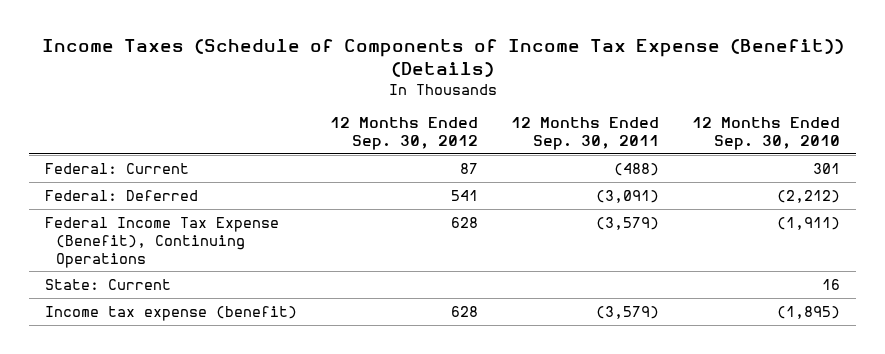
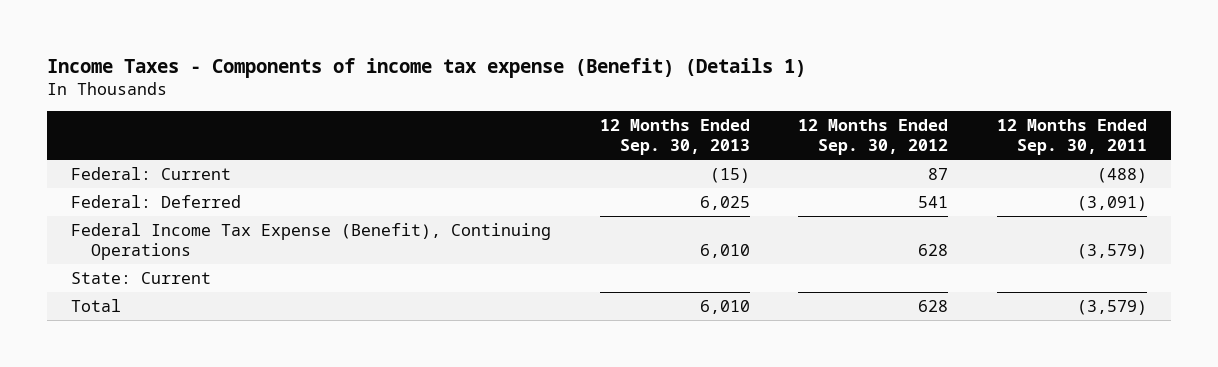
[41,38,844,77] Income Taxes (Schedule of Components of Income Tax Expense (Benefit)) (Details) -> [47,57,807,78] Income Taxes - Components of income tax expense (Benefit) (Details 1)
[691,117,840,150] 12 Months Ended Sep. 30, 2010 -> none
none -> [599,119,750,156] 12 Months Ended Sep. 30, 2013
[45,305,298,321] Income tax expense (benefit) -> [71,299,122,313] Total

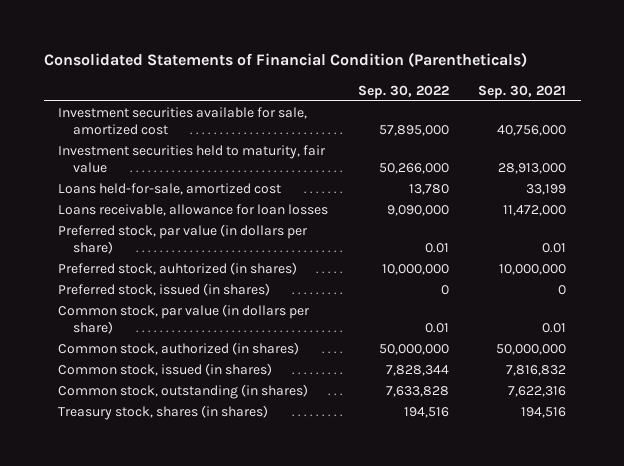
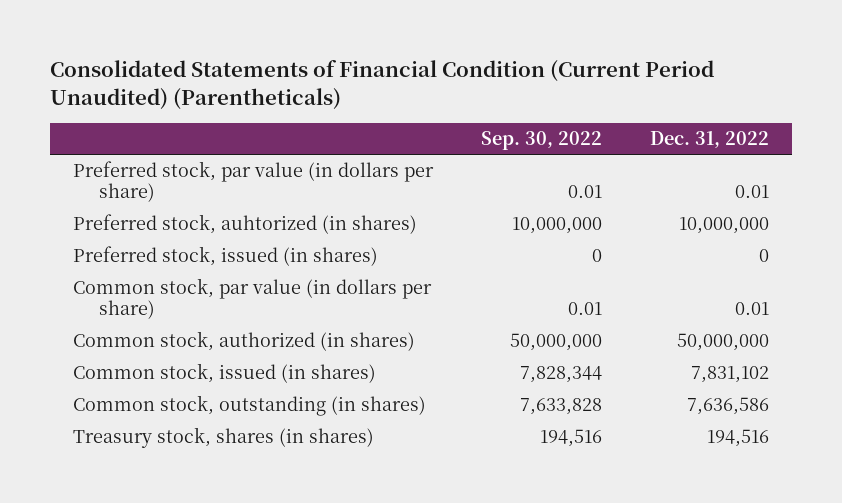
[43,52,527,68] Consolidated Statements of Financial Condition (Parentheticals) -> [49,60,714,110] Consolidated Statements of Financial Condition (Current Period Unaudited) (Parentheticals)
[478,84,567,99] Sep. 30, 2021 -> none
none -> [649,131,769,149] Dec. 31, 2022
[58,106,308,135] Investment securities available for sale, amortized cost -> none
[58,144,327,173] Investment securities held to maturity, fair value -> none
[58,182,282,195] Loans held-for-sale, amortized cost -> none
[58,203,329,216] Loans receivable, allowance for loan losses -> none

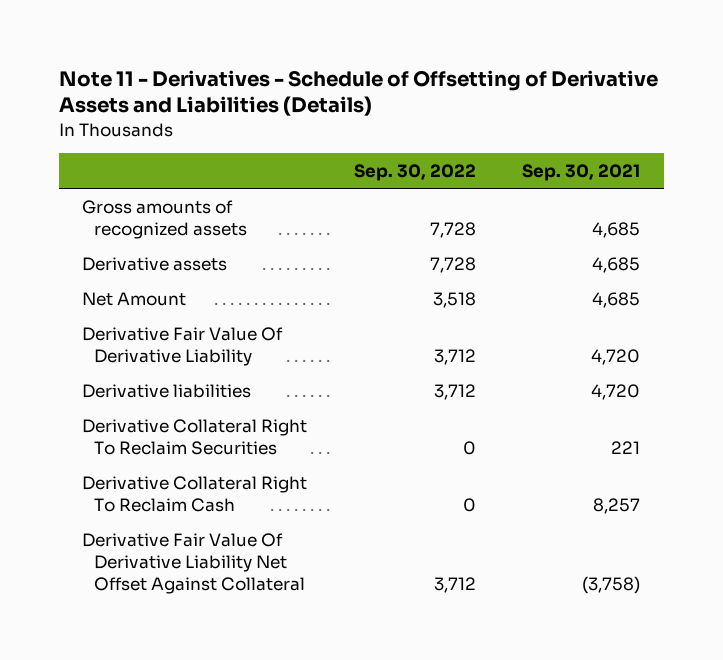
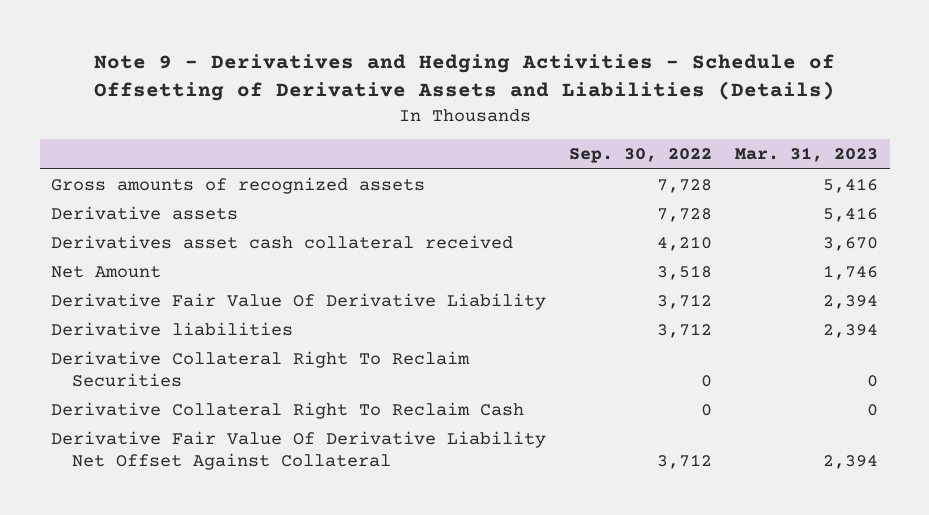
[58,69,658,117] Note 11 - Derivatives - Schedule of Offsetting of Derivative Assets and Liabilities (Details) -> [93,53,835,102] Note 9 - Derivatives and Hedging Activities - Schedule of Offsetting of Derivative Assets and Liabilities (Details)
[522,163,641,181] Sep. 30, 2021 -> none
none -> [735,147,879,163] Mar. 31, 2023
none -> [51,234,514,249] Derivatives asset cash collateral received

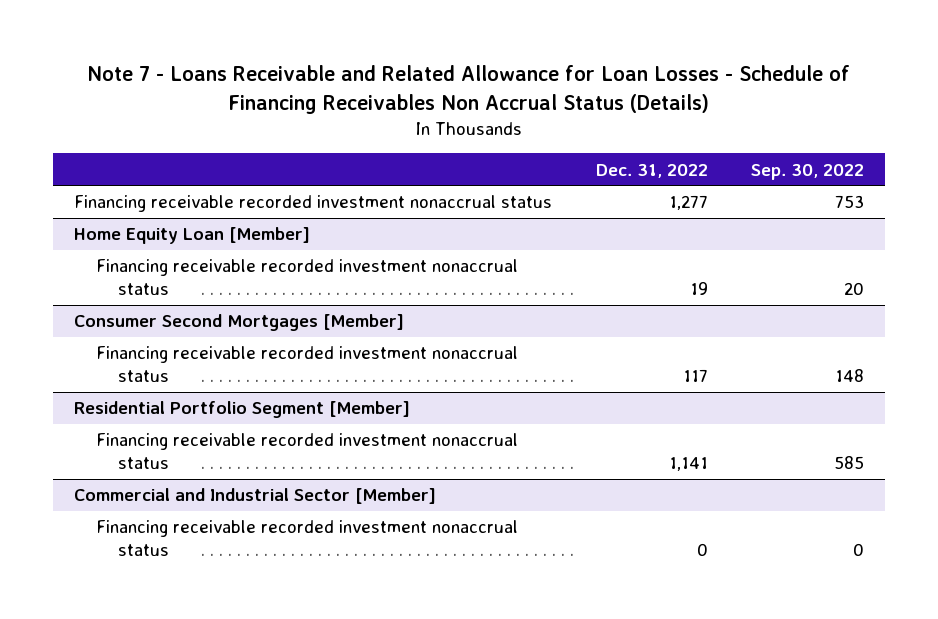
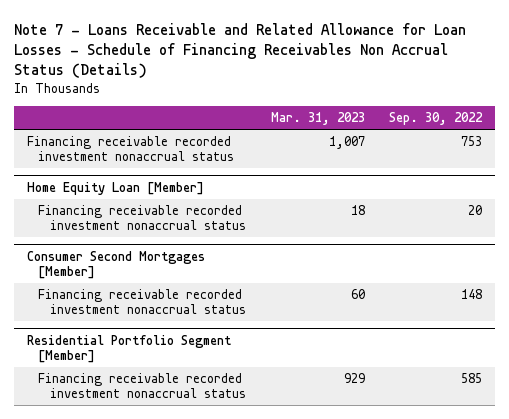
[595,163,708,178] Dec. 31, 2022 -> none
none -> [270,112,365,126] Mar. 31, 2023
[74,488,437,505] Commercial and Industrial Sector [Member] -> none
[96,520,519,556] Financing receivable recorded investment nonaccrual status -> none

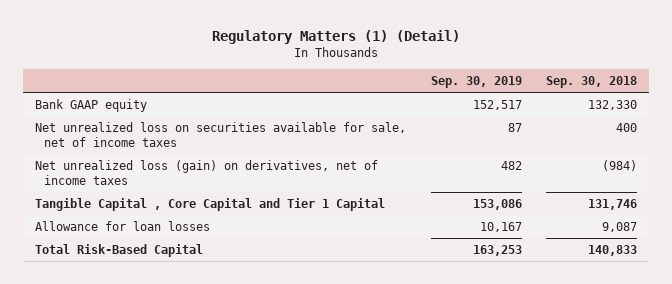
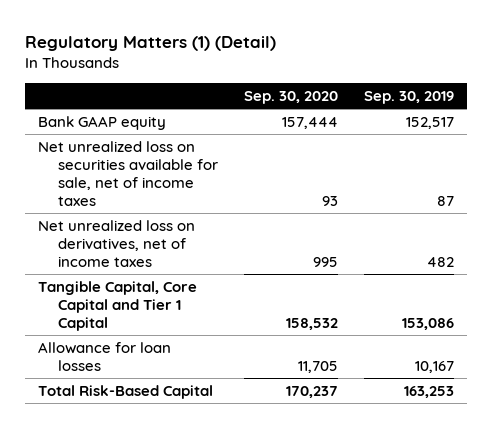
[546,75,638,88] Sep. 30, 2018 -> none
none -> [244,90,339,104] Sep. 30, 2020
[35,159,379,185] Net unrealized loss (gain) on derivatives, net of income taxes -> [38,219,196,267] Net unrealized loss on derivatives, net of income taxes
[35,197,386,211] Tangible Capital , Core Capital and Tier 1 Capital -> [38,280,198,331] Tangible Capital, Core Capital and Tier 1 Capital

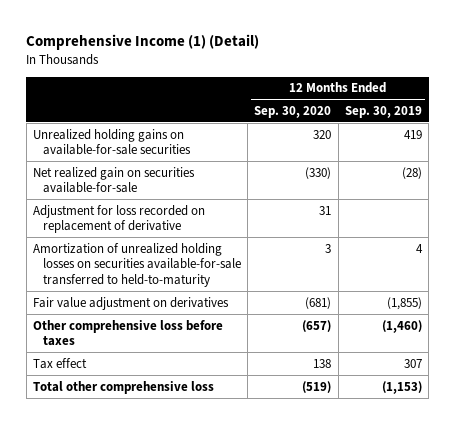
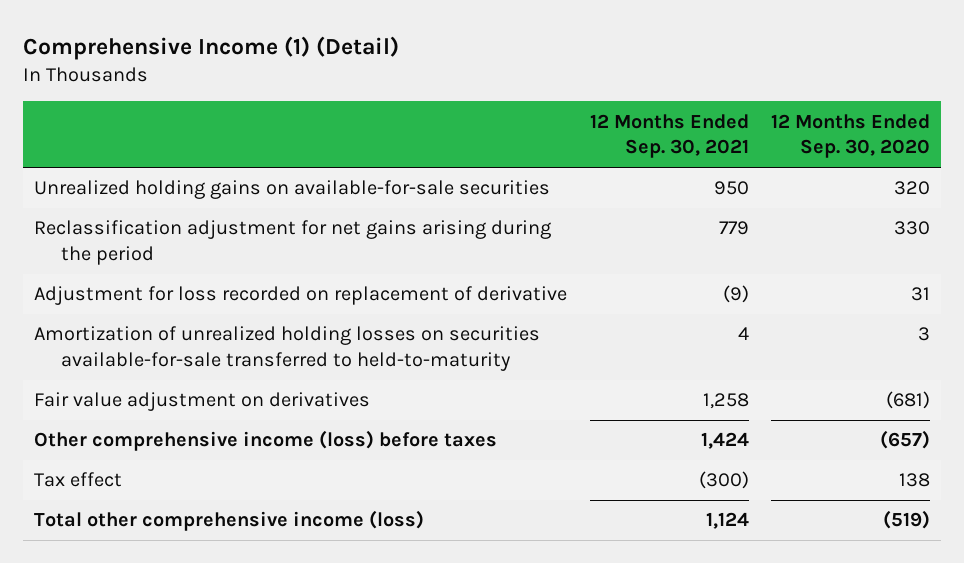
[344,105,422,118] Sep. 30, 2019 -> none
none -> [589,113,749,159] 12 Months Ended Sep. 30, 2021
[32,166,195,194] Net realized gain on securities available-for-sale -> [34,220,552,266] Reclassification adjustment for net gains arising during the period
[305,166,332,179] (330) -> [893,221,930,236] 330
[32,319,223,347] Other comprehensive loss before taxes -> [34,430,498,452] Other comprehensive income (loss) before taxes
[32,380,214,394] Total other comprehensive loss -> [34,510,425,532] Total other comprehensive income (loss)

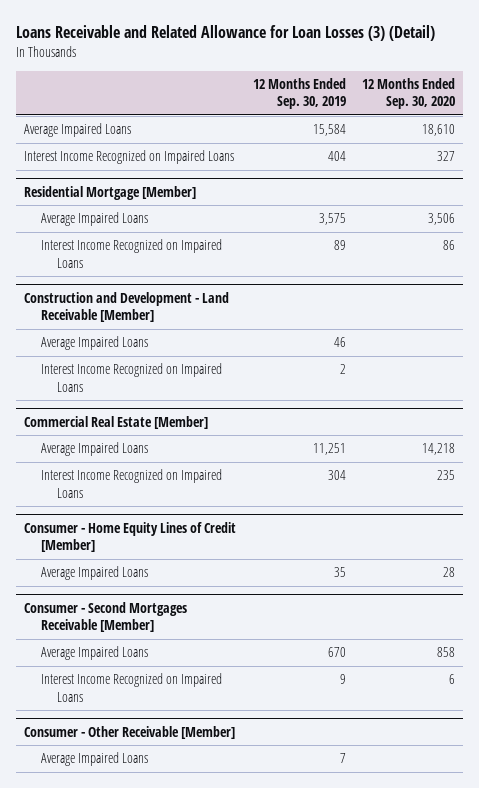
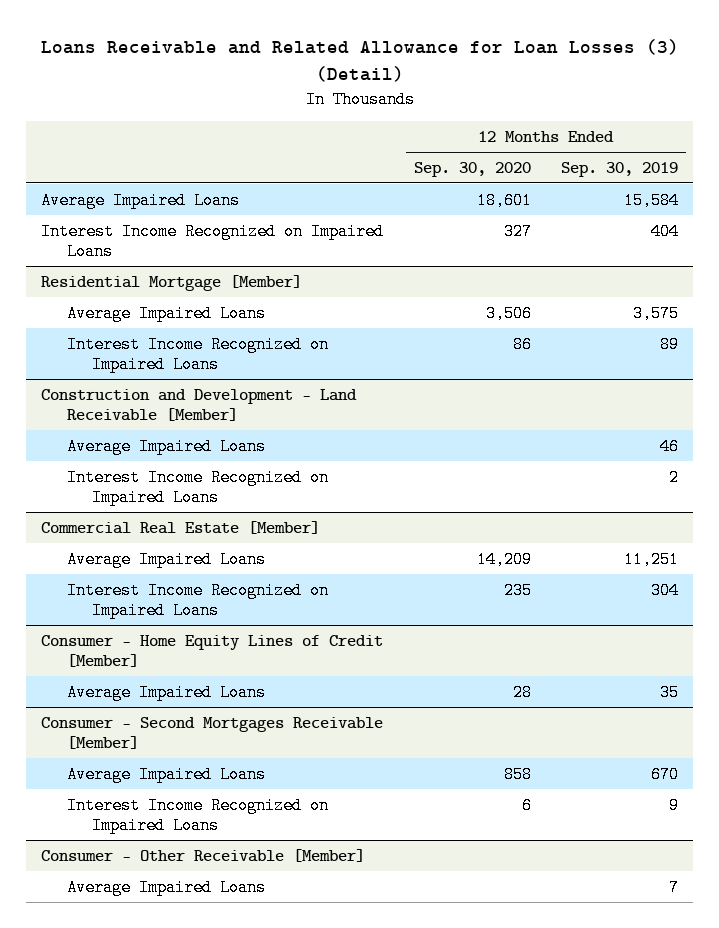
[421,124,455,137] 18,610 -> [476,191,532,209] 18,601
[421,443,455,456] 14,218 -> [476,550,532,568] 14,209

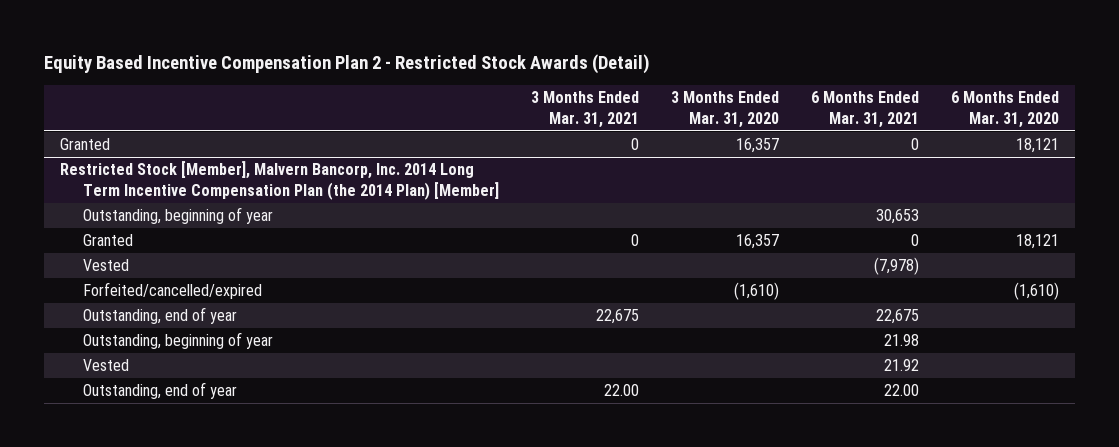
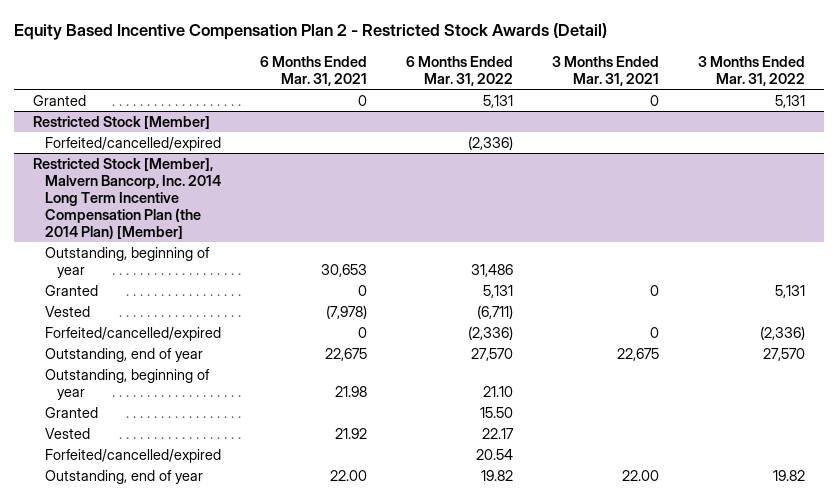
[671,91,780,128] 3 Months Ended Mar. 31, 2020 -> none
[951,91,1060,128] 6 Months Ended Mar. 31, 2020 -> none
none -> [405,55,513,86] 6 Months Ended Mar. 31, 2022
none -> [697,55,805,86] 3 Months Ended Mar. 31, 2022
none -> [33,115,211,129] Restricted Stock [Member]
none -> [45,136,222,151] Forfeited/cancelled/expired
none -> [45,326,222,341] Forfeited/cancelled/expired
none -> [45,406,99,418] Granted
[83,282,263,300] Forfeited/cancelled/expired -> [45,448,222,463] Forfeited/cancelled/expired

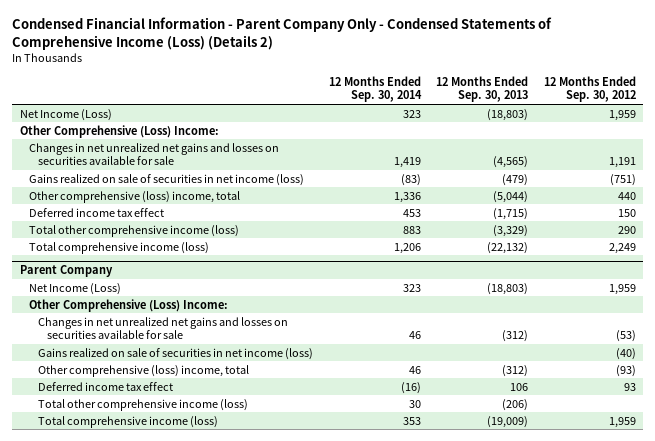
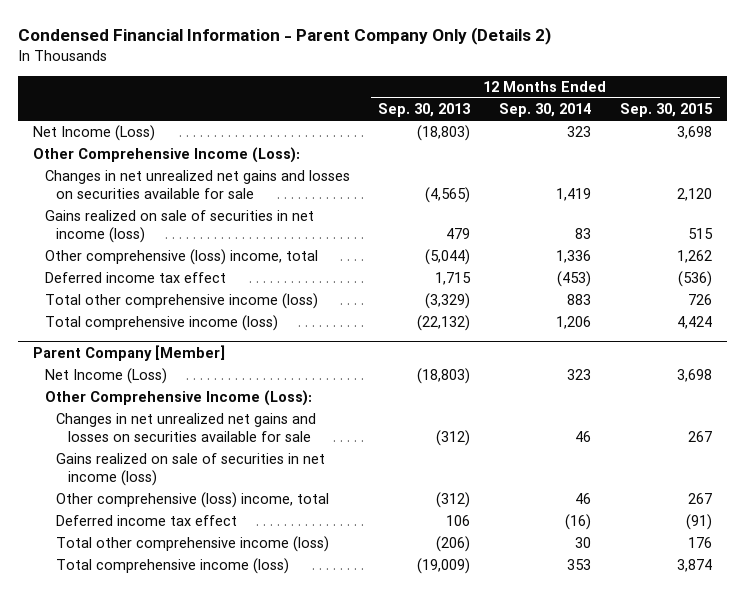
[11,17,552,50] Condensed Financial Information - Parent Company Only - Condensed Statements of Comprehensive Income (Loss) (Details 2) -> [18,27,552,46] Condensed Financial Information - Parent Company Only (Details 2)
[543,76,636,103] 12 Months Ended Sep. 30, 2012 -> none
none -> [620,103,714,118] Sep. 30, 2015
[19,124,219,138] Other Comprehensive (Loss) Income: -> [32,147,300,164] Other Comprehensive Income (Loss):
[400,173,421,186] (83) -> [575,227,592,239] 83
[502,173,529,186] (479) -> [446,227,471,239] 479
[402,208,421,217] 453 -> [557,271,592,288] (453)
[493,207,529,220] (1,715) -> [435,272,472,286] 1,715
[19,265,113,278] Parent Company -> [32,344,225,361] Parent Company [Member]
[28,298,228,312] Other Comprehensive (Loss) Income: -> [44,390,312,407] Other Comprehensive Income (Loss):

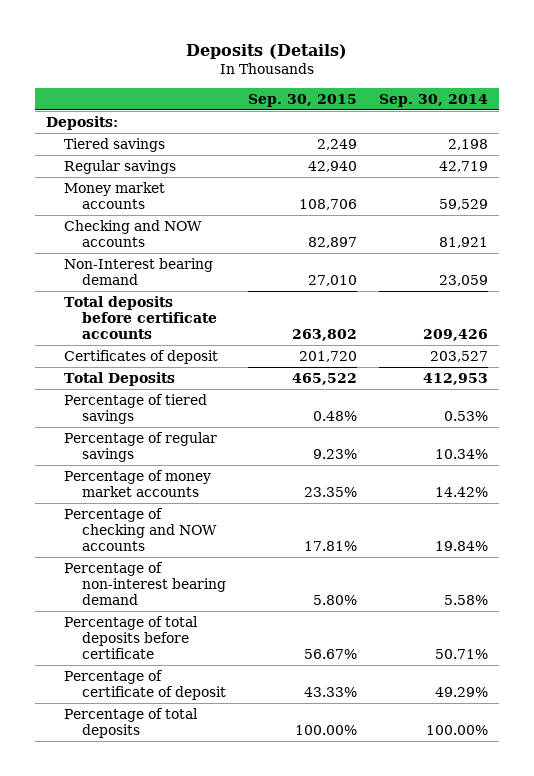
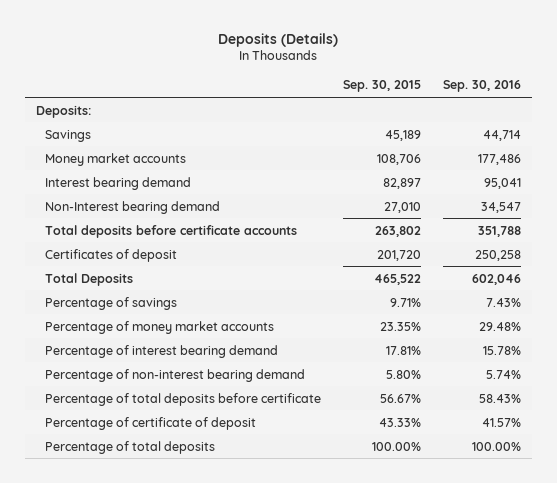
[379,93,489,107] Sep. 30, 2014 -> none
none -> [442,80,521,93] Sep. 30, 2016
[63,137,165,152] Tiered savings -> none
[63,159,176,174] Regular savings -> [44,129,91,142] Savings
[307,160,357,172] 42,940 -> [384,129,421,141] 45,189
[63,219,202,248] Checking and NOW accounts -> [44,176,191,190] Interest bearing demand
[63,393,207,425] Percentage of tiered savings -> none
[63,431,217,463] Percentage of regular savings -> [44,296,177,310] Percentage of savings
[312,449,357,460] 9.23% -> [389,297,421,307] 9.71%
[63,507,217,552] Percentage of checking and NOW accounts -> [44,344,278,358] Percentage of interest bearing demand

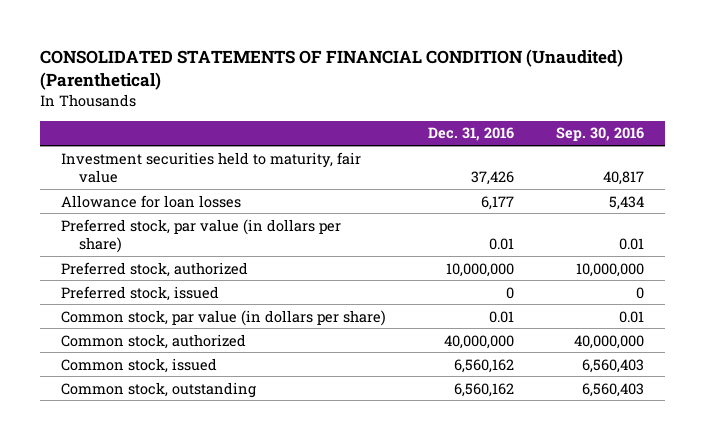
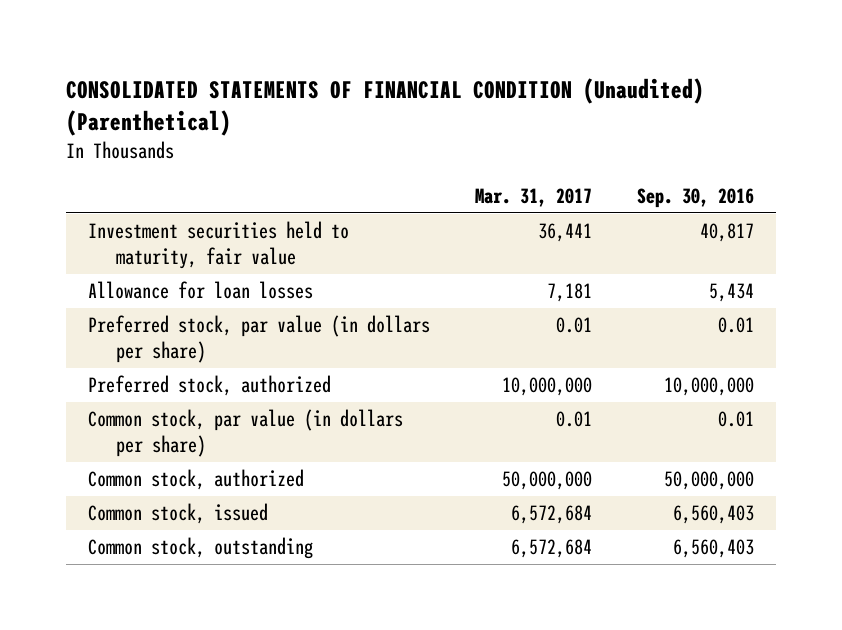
[427,127,514,142] Dec. 31, 2016 -> none
none -> [474,188,592,208] Mar. 31, 2017
[61,285,220,301] Preferred stock, issued -> none
[573,334,644,349] 40,000,000 -> [663,471,754,491] 50,000,000

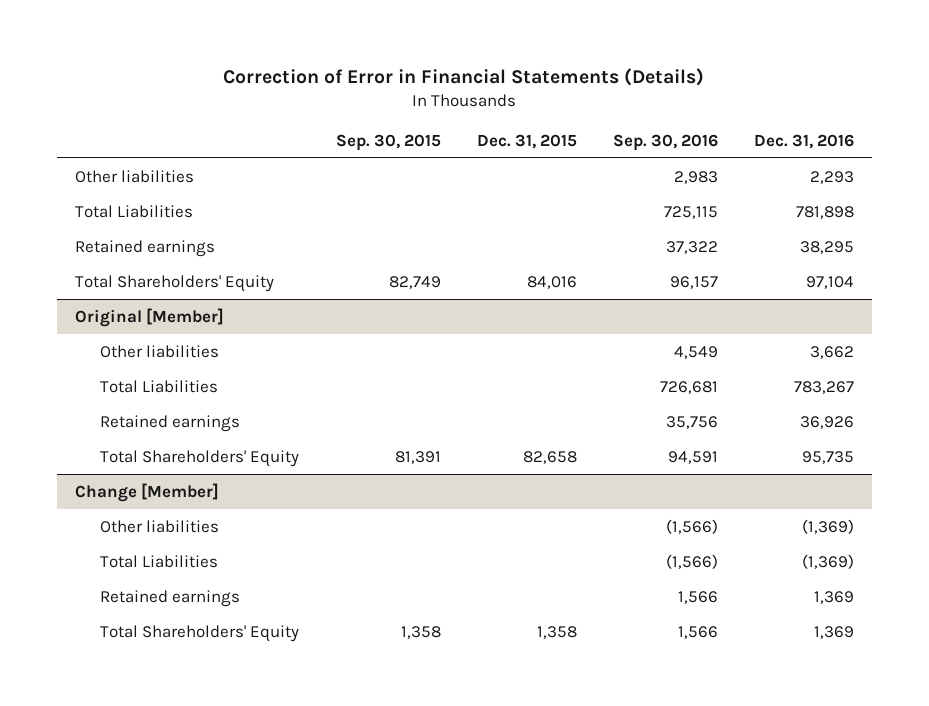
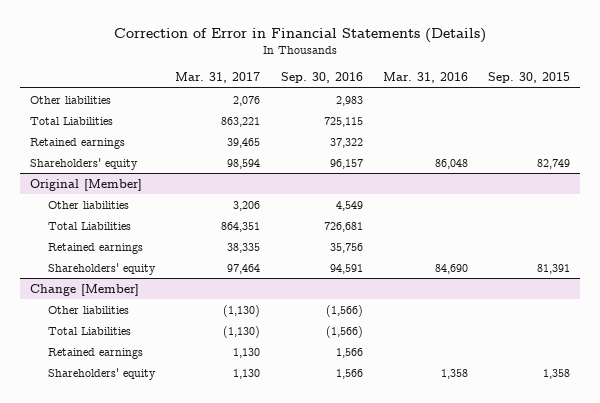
[476,133,577,149] Dec. 31, 2015 -> none
[753,133,854,149] Dec. 31, 2016 -> none
none -> [175,72,261,84] Mar. 31, 2017
none -> [382,72,468,84] Mar. 31, 2016
[75,274,275,292] Total Shareholders' Equity -> [29,157,138,170] Shareholders' equity
[100,449,300,467] Total Shareholders' Equity -> [48,262,157,275] Shareholders' equity
[100,624,300,642] Total Shareholders' Equity -> [48,367,157,380] Shareholders' equity

